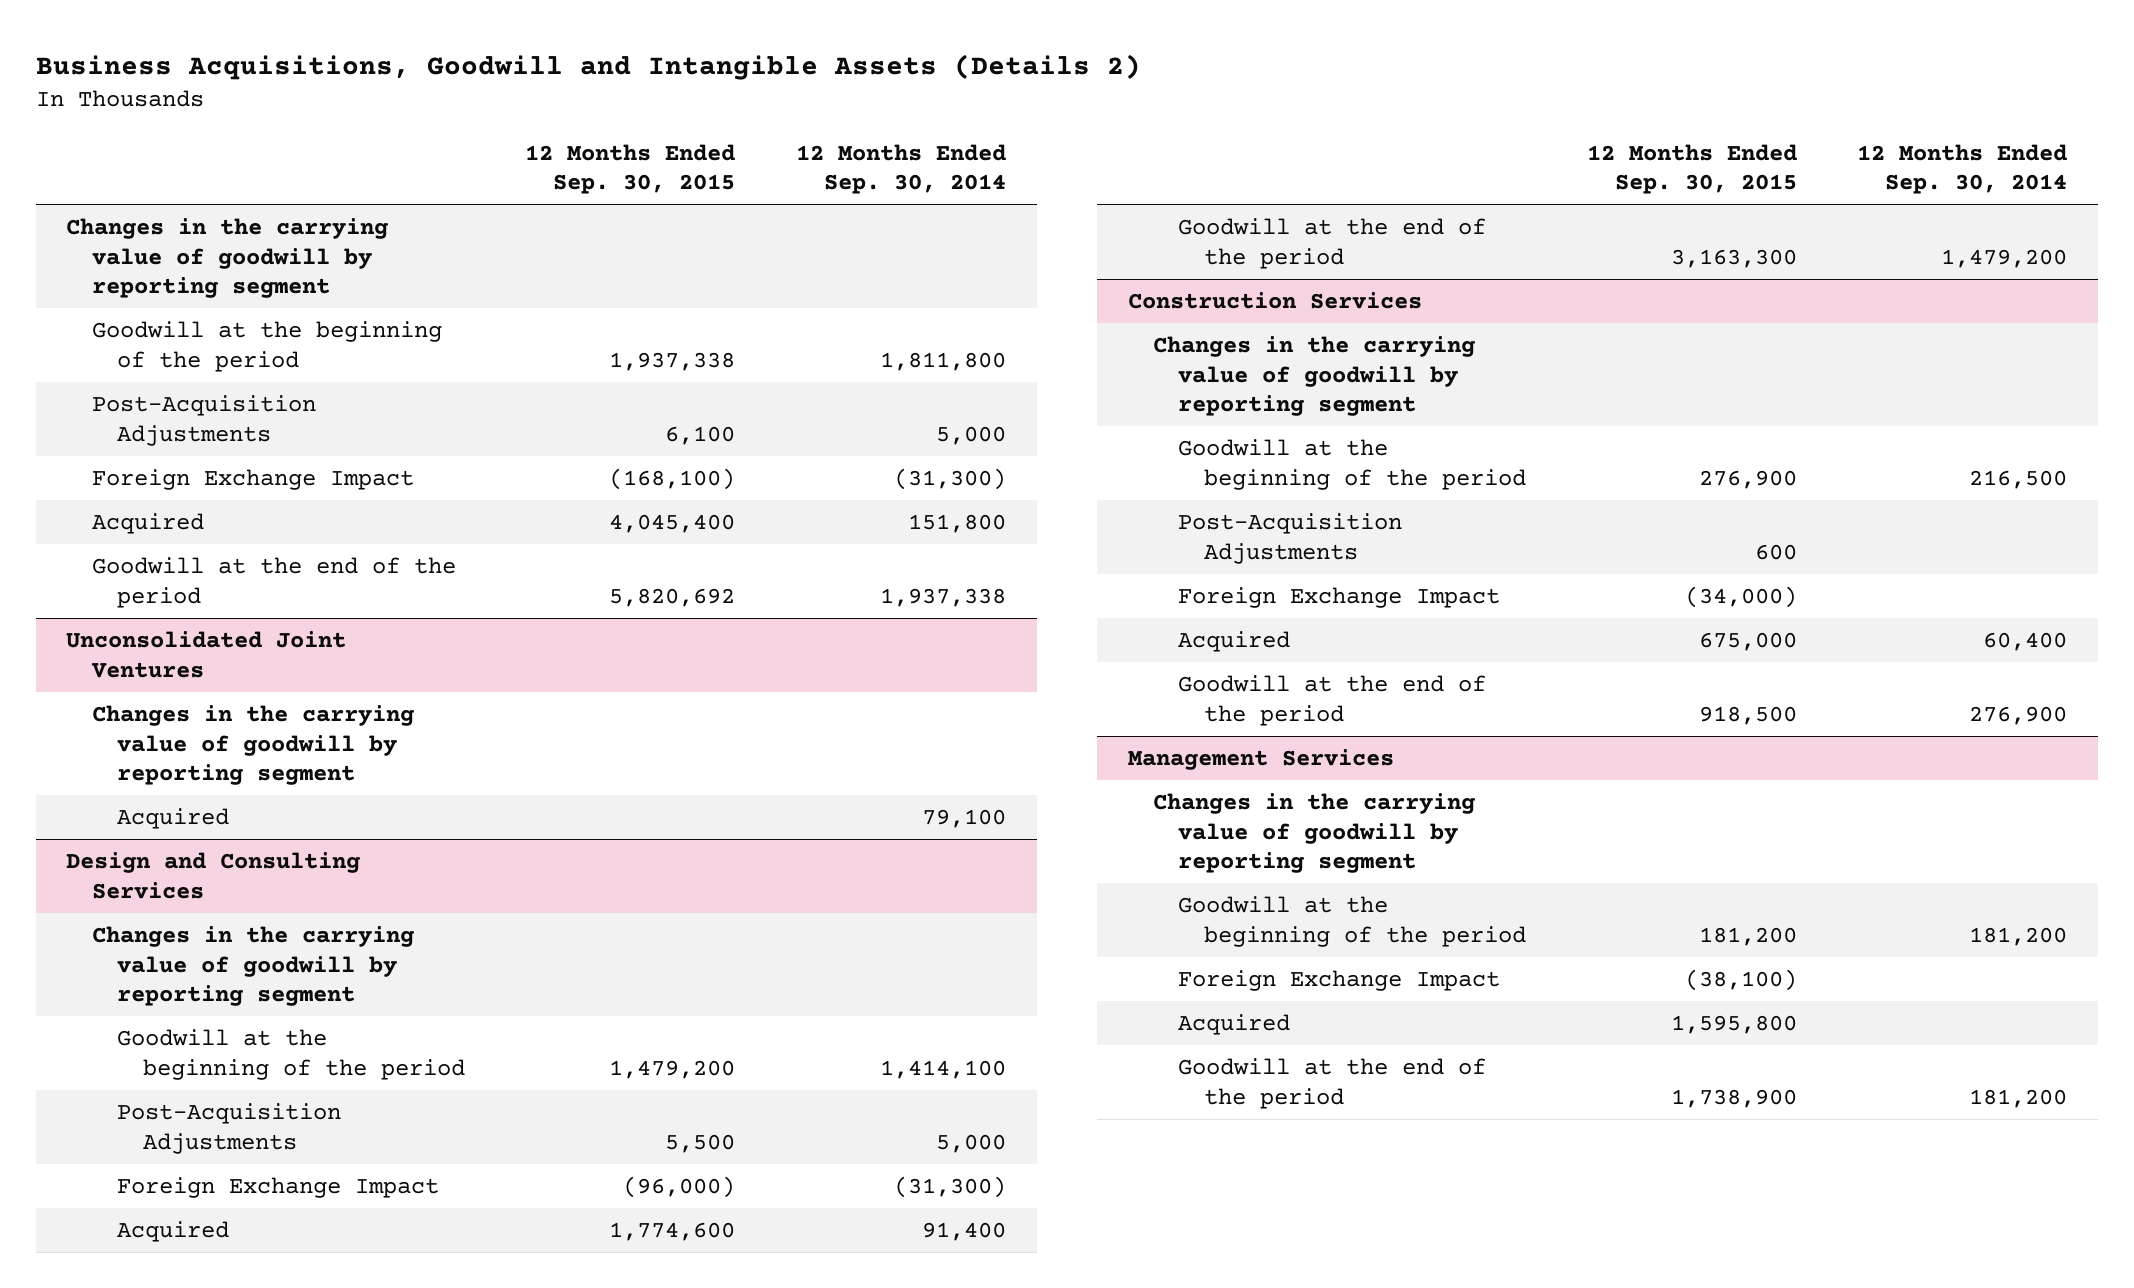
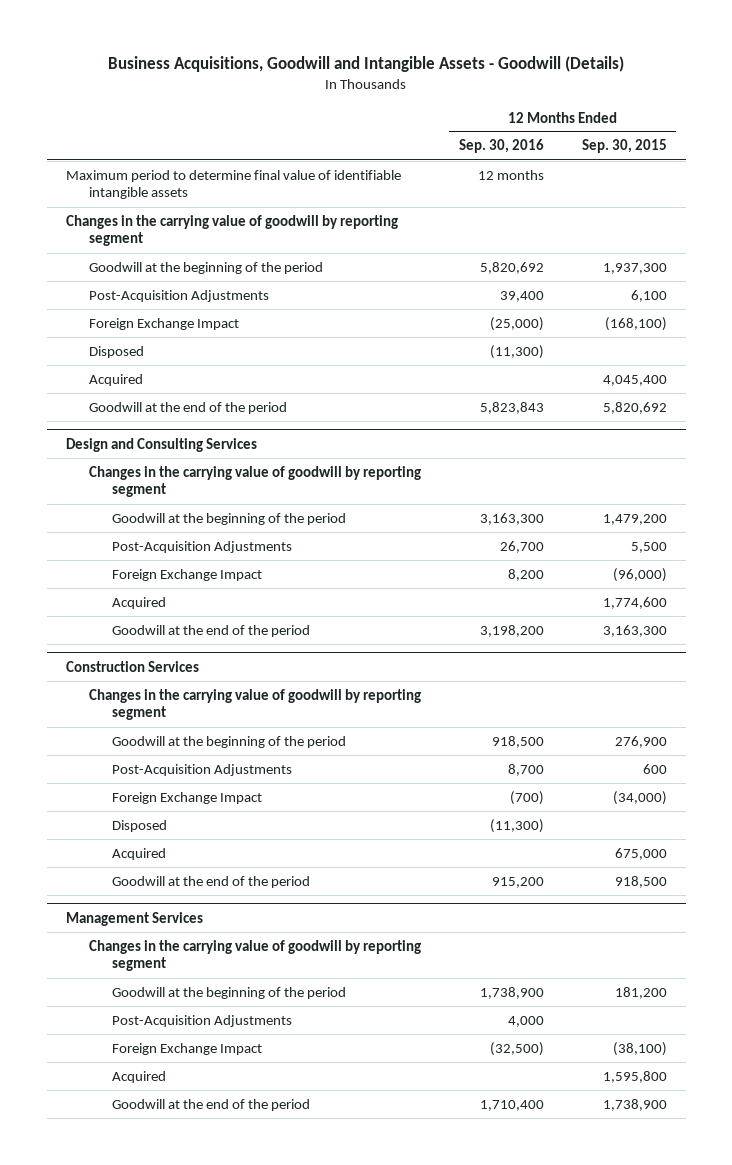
[36,53,1142,80] Business Acquisitions, Goodwill and Intangible Assets (Details 2) -> [108,56,625,73] Business Acquisitions, Goodwill and Intangible Assets - Goodwill (Details)
[796,143,1007,195] 12 Months Ended Sep. 30, 2014 -> none
none -> [458,139,544,154] Sep. 30, 2016
none -> [65,169,401,200] Maximum period to determine final value of identifiable intangible assets
[609,351,736,371] 1,937,338 -> [602,262,667,274] 1,937,300
none -> [88,345,144,358] Disposed
[66,631,347,678] Unconsolidated Joint Ventures -> none
[91,705,414,786] Changes in the carrying value of goodwill by reporting segment -> none
[117,808,230,830] Acquired -> none
none -> [111,819,167,832] Disposed
none -> [111,1014,292,1027] Post-Acquisition Adjustments

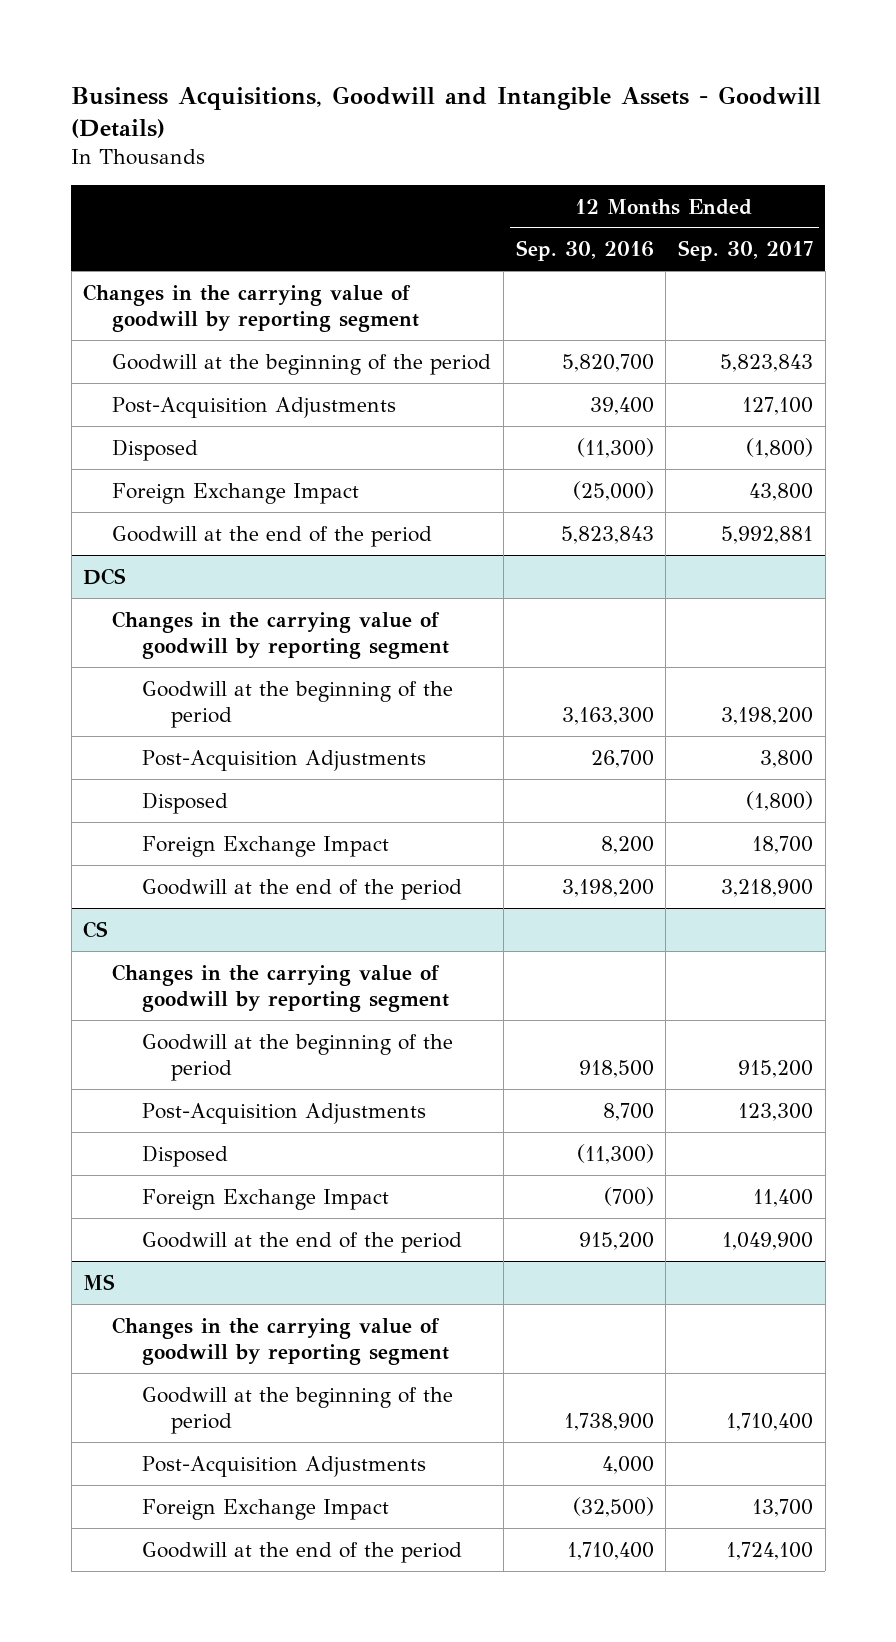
[581,139,667,154] Sep. 30, 2015 -> none
none -> [677,240,813,262] Sep. 30, 2017
[65,169,401,200] Maximum period to determine final value of identifiable intangible assets -> none
[479,261,544,274] 5,820,692 -> [561,353,654,372] 5,820,700
[88,373,143,386] Acquired -> none
[88,317,239,330] Foreign Exchange Impact -> [112,482,360,504] Foreign Exchange Impact
[65,437,257,452] Design and Consulting Services -> [83,567,127,585] DCS
none -> [141,791,228,814] Disposed
[111,596,166,609] Acquired -> none
[65,660,199,672] Construction Services -> [83,920,109,938] CS
[111,791,262,804] Foreign Exchange Impact -> none
[111,847,166,860] Acquired -> none
none -> [141,1188,389,1210] Foreign Exchange Impact
[65,911,203,926] Management Services -> [83,1273,116,1290] MS
[111,1070,166,1083] Acquired -> none

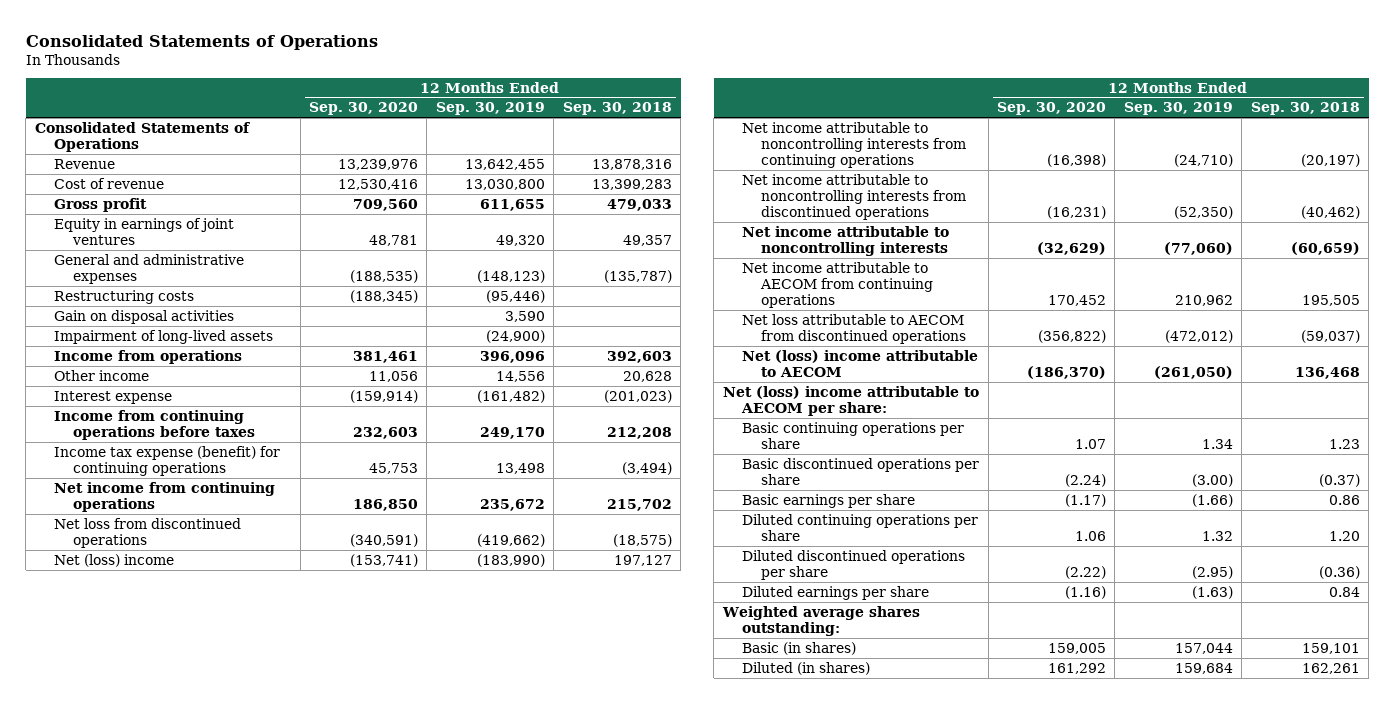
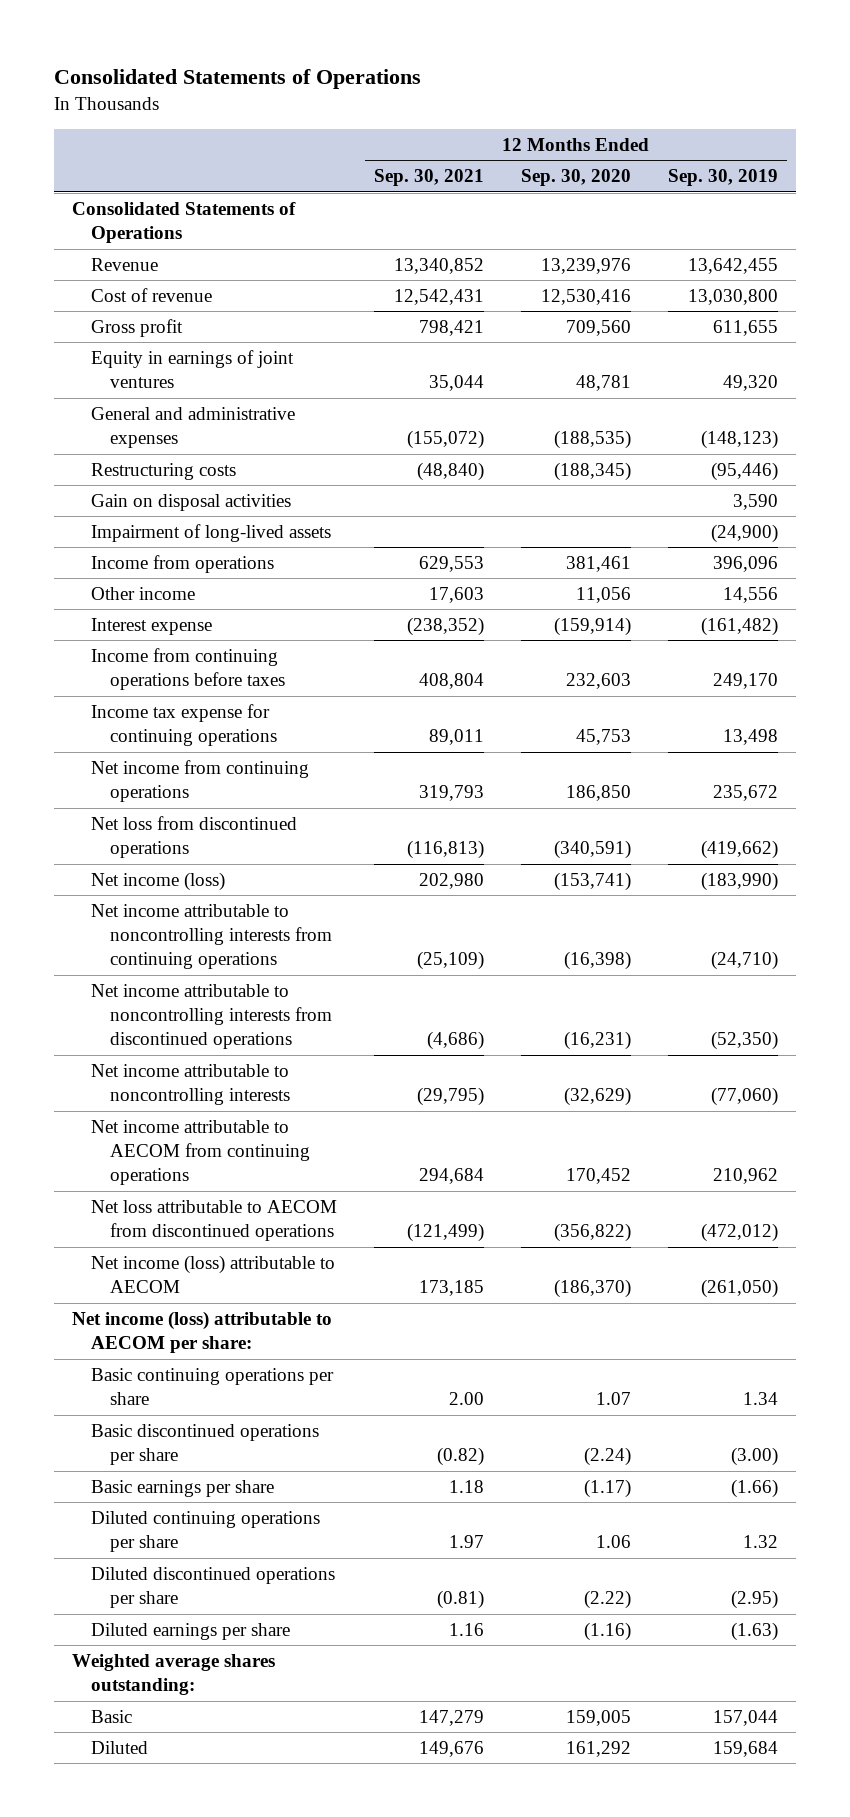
[562,102,672,116] Sep. 30, 2018 -> none
none -> [374,169,485,187] Sep. 30, 2021
[54,445,281,476] Income tax expense (benefit) for continuing operations -> [91,703,278,747] Income tax expense for continuing operations
[54,553,175,567] Net (loss) income -> [91,871,226,891] Net income (loss)
[742,349,979,377] Net (loss) income attributable to AECOM -> [91,1254,336,1294] Net income (loss) attributable to AECOM
[722,385,979,416] Net (loss) income attributable to AECOM per share: -> [72,1310,333,1354] Net income (loss) attributable to AECOM per share:
[742,641,857,655] Basic (in shares) -> [91,1709,133,1723] Basic
[742,661,871,675] Diluted (in shares) -> [91,1740,149,1754] Diluted

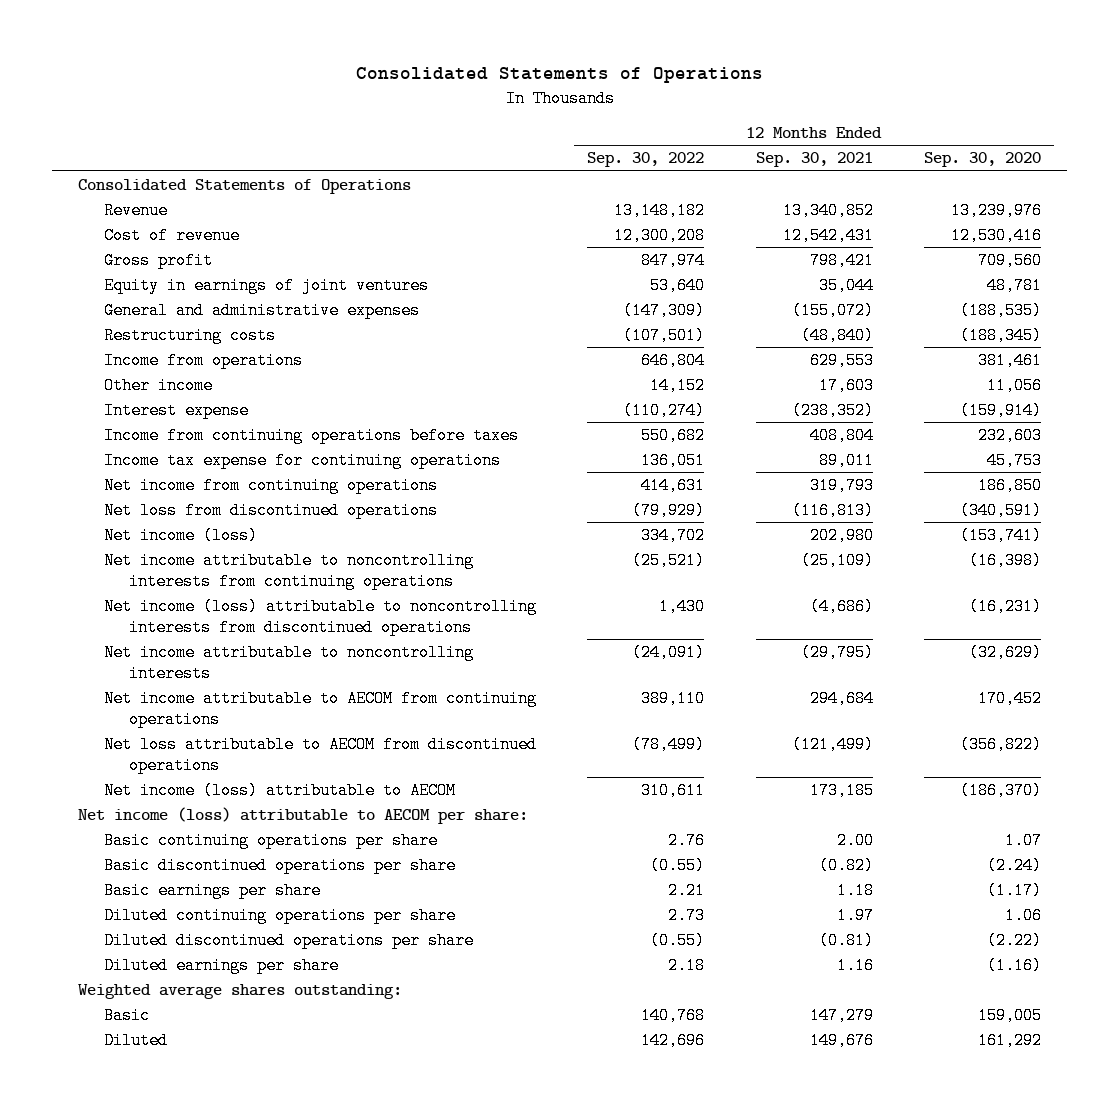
[667,169,778,187] Sep. 30, 2019 -> none
none -> [587,152,705,168] Sep. 30, 2022
[91,493,292,511] Gain on disposal activities -> none
[91,523,332,542] Impairment of long-lived assets -> none
[91,983,333,1050] Net income attributable to noncontrolling interests from discontinued operations -> [103,597,537,636] Net income (loss) attributable to noncontrolling interests from discontinued operations

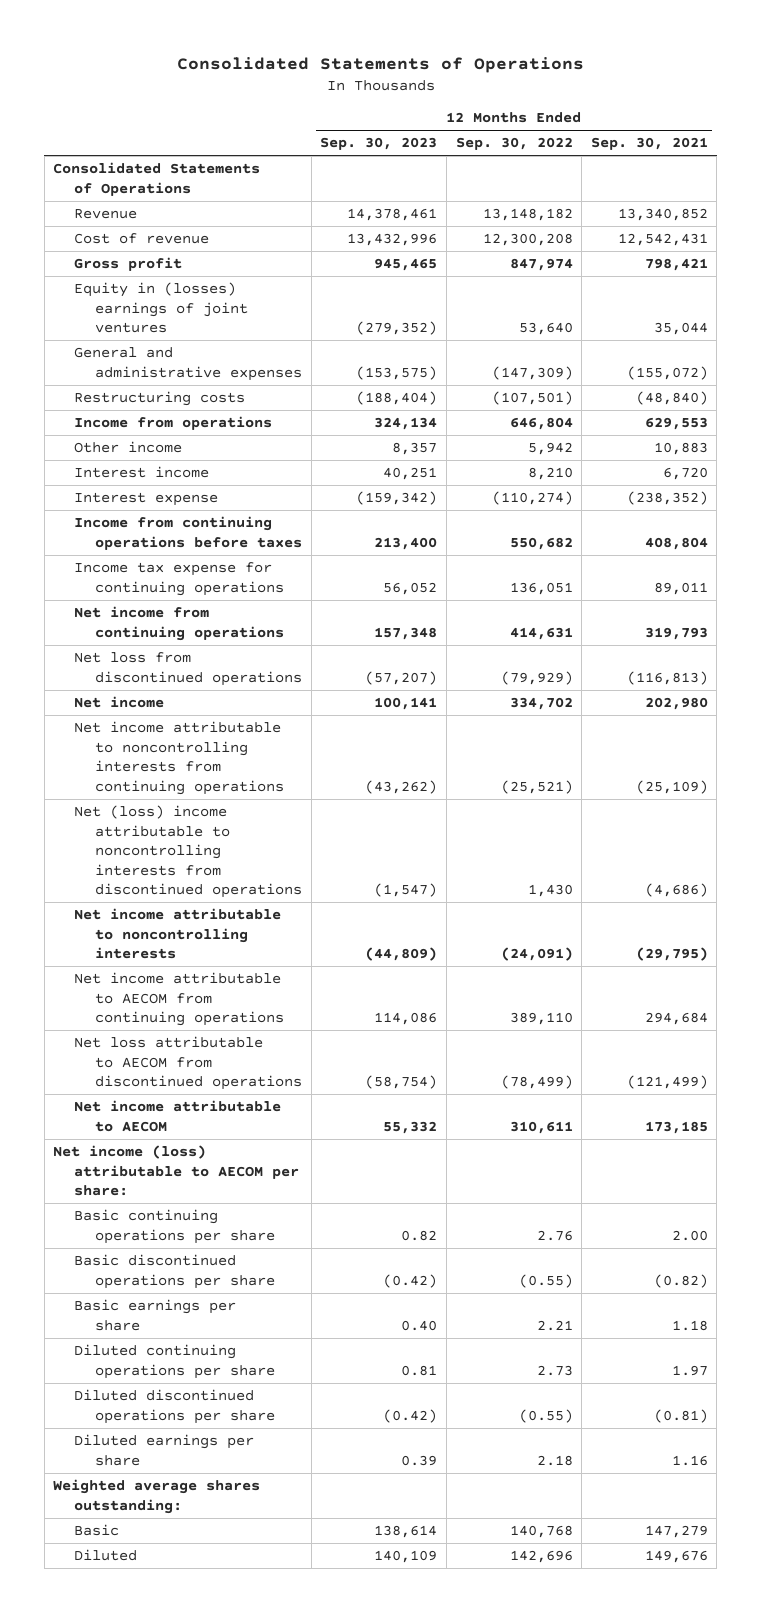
[923,152,1041,168] Sep. 30, 2020 -> none
none -> [320,137,438,151] Sep. 30, 2023
[103,276,429,294] Equity in earnings of joint ventures -> [74,282,249,334] Equity in (losses) earnings of joint ventures
[650,376,706,394] 14,152 -> [527,442,573,456] 5,942
[818,376,874,394] 17,603 -> [653,442,708,456] 10,883
none -> [74,466,210,479] Interest income
[103,526,258,544] Net income (loss) -> [74,696,165,709] Net income
[103,597,537,636] Net income (loss) attributable to noncontrolling interests from discontinued operations -> [74,805,303,899] Net (loss) income attributable to noncontrolling interests from discontinued operations
[103,781,456,799] Net income (loss) attributable to AECOM -> [74,1100,282,1132] Net income attributable to AECOM

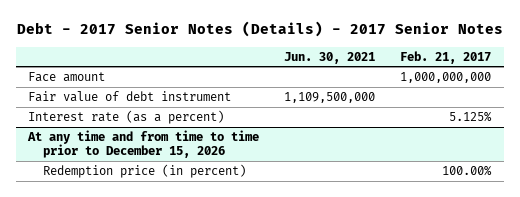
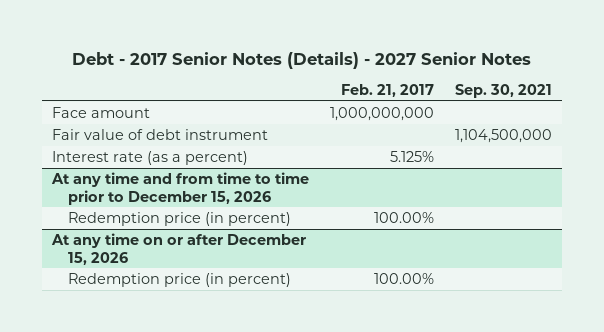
[16,21,503,38] Debt - 2017 Senior Notes (Details) - 2017 Senior Notes -> [71,51,531,69] Debt - 2017 Senior Notes (Details) - 2027 Senior Notes
[284,51,376,64] Jun. 30, 2021 -> none
none -> [454,84,552,99] Sep. 30, 2021
none -> [51,233,307,265] At any time on or after December 15, 2026
none -> [67,273,291,288] Redemption price (in percent)

